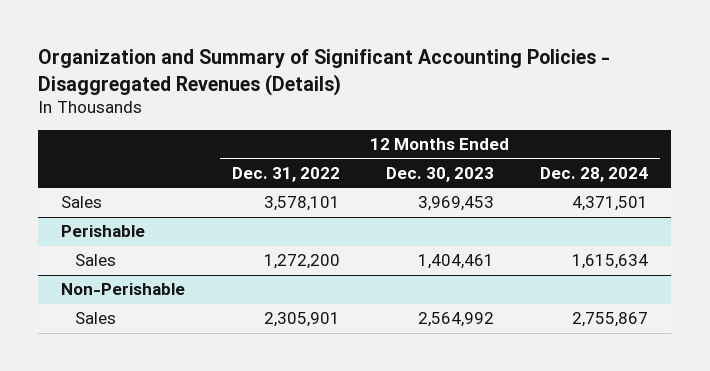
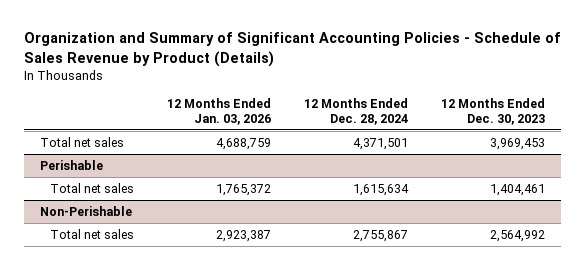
[38,49,611,96] Organization and Summary of Significant Accounting Policies - Disaggregated Revenues (Details) -> [23,32,561,67] Organization and Summary of Significant Accounting Policies - Schedule of Sales Revenue by Product (Details)
[231,167,340,183] Dec. 31, 2022 -> none
none -> [166,97,271,125] 12 Months Ended Jan. 03, 2026
[61,196,103,209] Sales -> [40,136,125,147] Total net sales
[74,254,116,267] Sales -> [49,182,134,193] Total net sales
[74,312,116,325] Sales -> [49,228,134,239] Total net sales

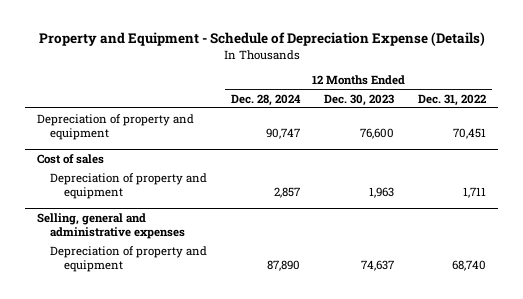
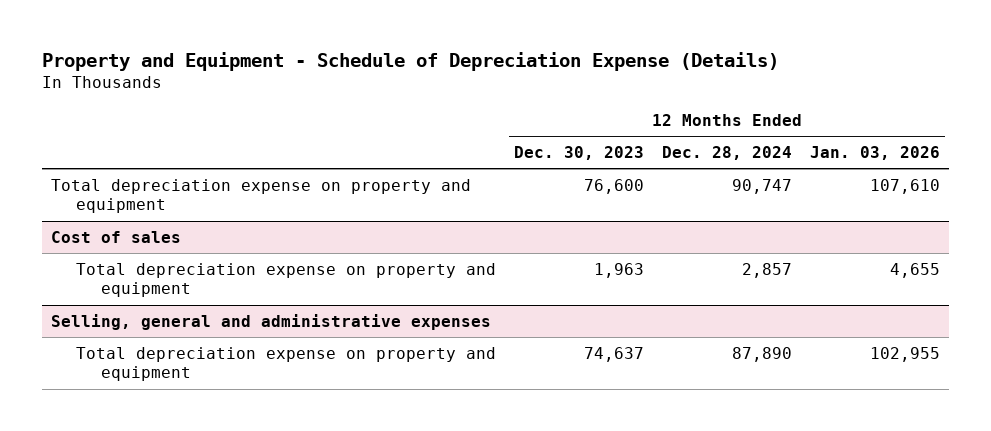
[418,93,487,106] Dec. 31, 2022 -> none
none -> [810,146,941,161] Jan. 03, 2026
[36,113,194,141] Depreciation of property and equipment -> [50,178,471,214] Total depreciation expense on property and equipment
[50,172,208,200] Depreciation of property and equipment -> [75,262,496,298] Total depreciation expense on property and equipment
[50,245,208,273] Depreciation of property and equipment -> [75,346,496,382] Total depreciation expense on property and equipment

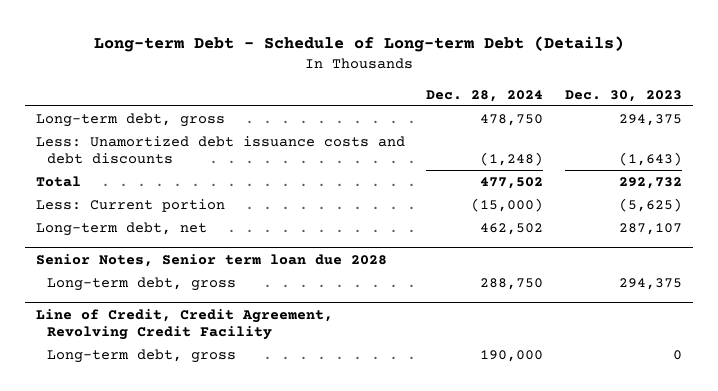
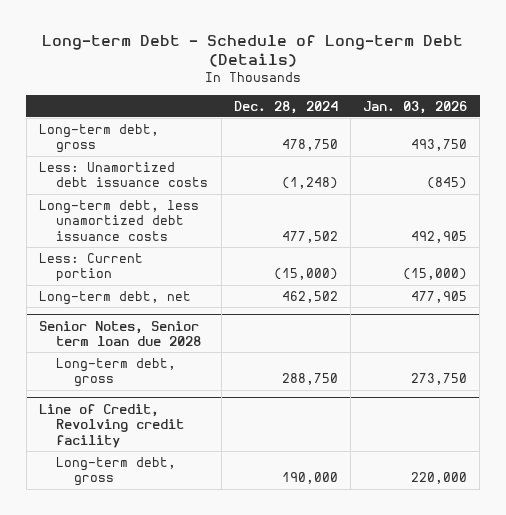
[565,89,683,102] Dec. 30, 2023 -> none
none -> [363,100,468,114] Jan. 03, 2026
[35,135,405,165] Less: Unamortized debt issuance costs and debt discounts -> [38,161,209,188] Less: Unamortized debt issuance costs
[35,175,81,187] Total -> [38,199,199,242] Long-term debt, less unamortized debt issuance costs
[35,308,333,340] Line of Credit, Credit Agreement, Revolving Credit Facility -> [38,403,185,448] Line of Credit, Revolving credit facility

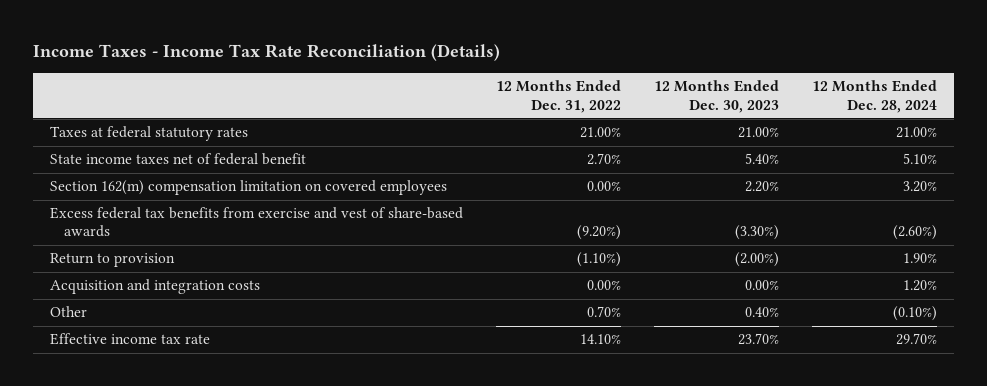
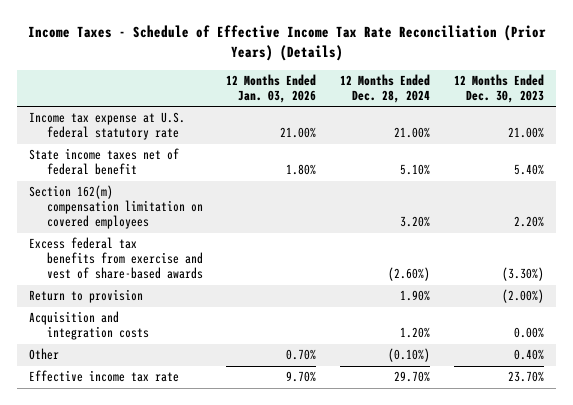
[33,44,501,62] Income Taxes - Income Tax Rate Reconciliation (Details) -> [27,24,546,61] Income Taxes - Schedule of Effective Income Tax Rate Reconciliation (Prior Years) (Details)
[496,80,622,113] 12 Months Ended Dec. 31, 2022 -> none
none -> [226,73,317,103] 12 Months Ended Jan. 03, 2026
[49,126,248,142] Taxes at federal statutory rates -> [29,112,186,141] Income tax expense at U.S. federal statutory rate

